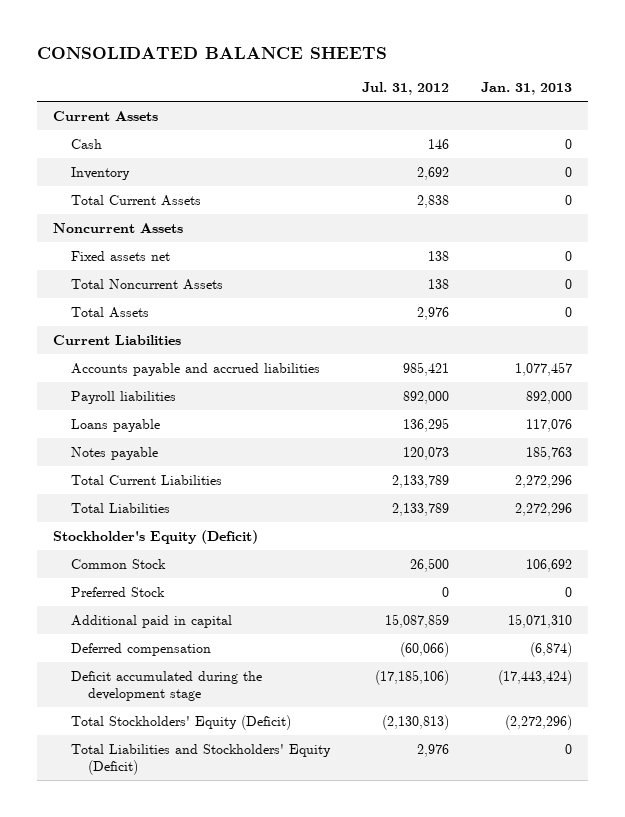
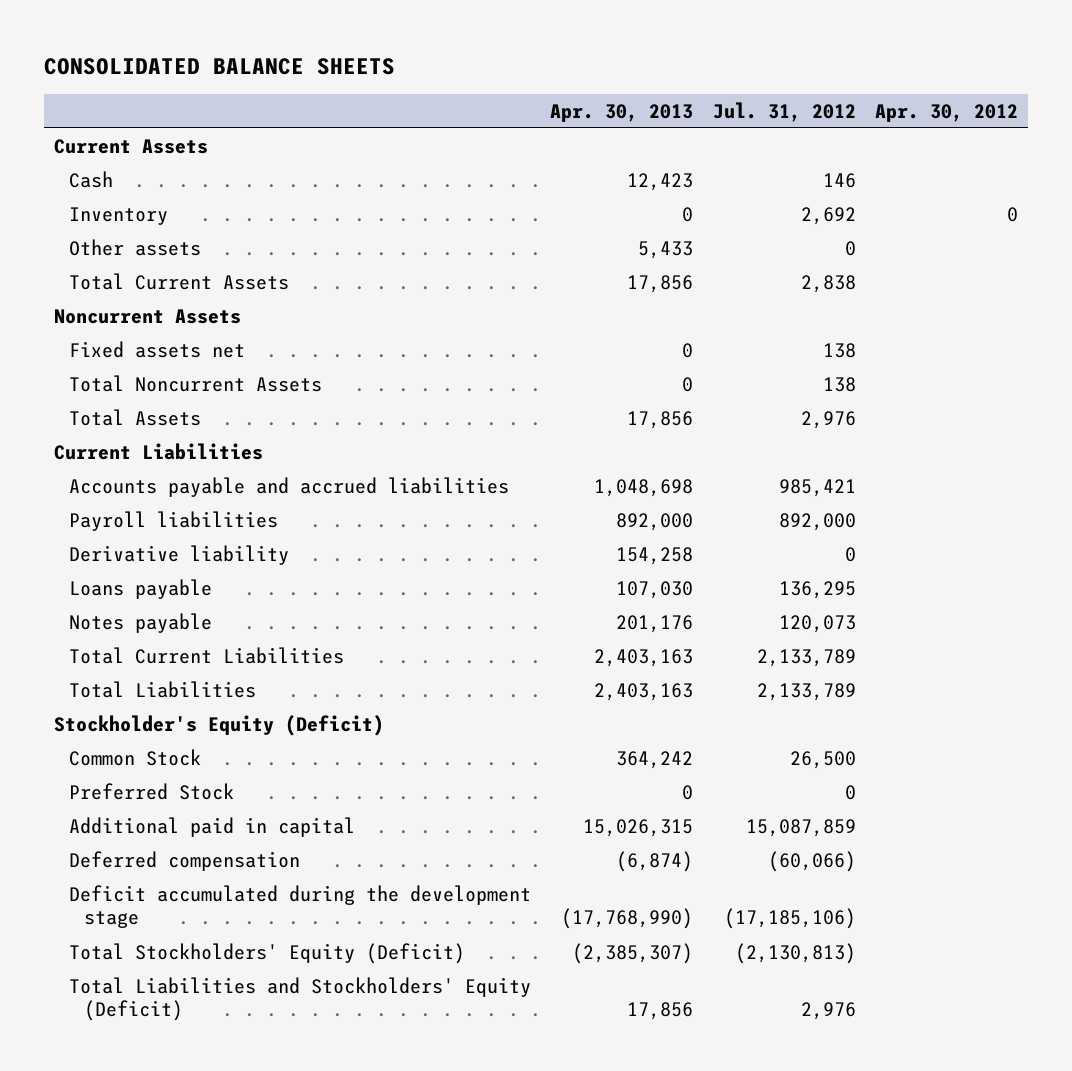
[481,82,573,96] Jan. 31, 2013 -> none
none -> [550,103,694,122] Apr. 30, 2013
none -> [875,103,1019,122] Apr. 30, 2012
none -> [68,238,201,256] Other assets
none -> [68,544,289,565] Derivative liability

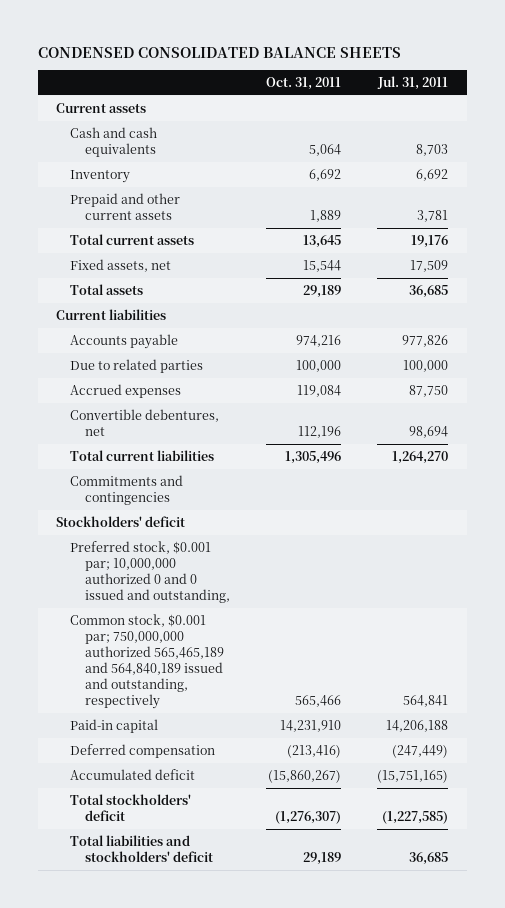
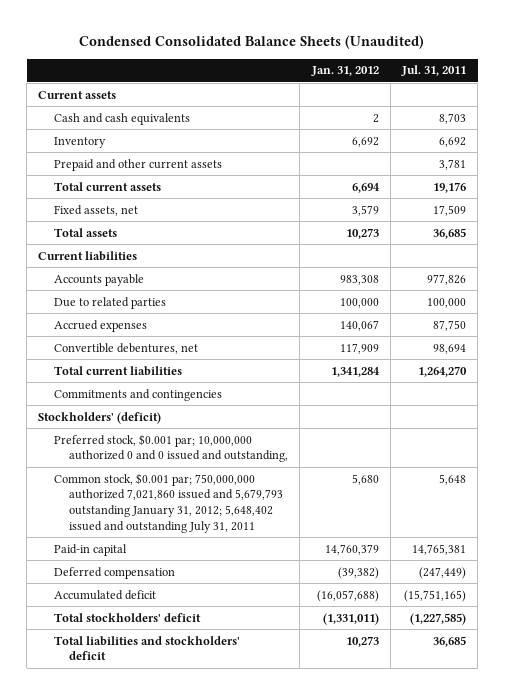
[37,46,401,58] CONDENSED CONSOLIDATED BALANCE SHEETS -> [79,35,425,50] Condensed Consolidated Balance Sheets (Unaudited)
[266,77,342,91] Oct. 31, 2011 -> none
none -> [310,66,379,77] Jan. 31, 2012
[56,515,186,527] Stockholders' deficit -> [38,411,162,424] Stockholders' (deficit)
[70,613,224,710] Common stock, $0.001 par; 750,000,000 authorized 565,465,189 and 564,840,189 issued and outstanding, respectively -> [53,472,284,533] Common stock, $0.001 par; 750,000,000 authorized 7,021,860 issued and 5,679,793 outstanding January 31, 2012; 5,648,402 issued and outstanding July 31, 2011
[403,695,449,708] 564,841 -> [439,473,467,485] 5,648
[386,719,449,732] 14,206,188 -> [412,543,467,555] 14,765,381

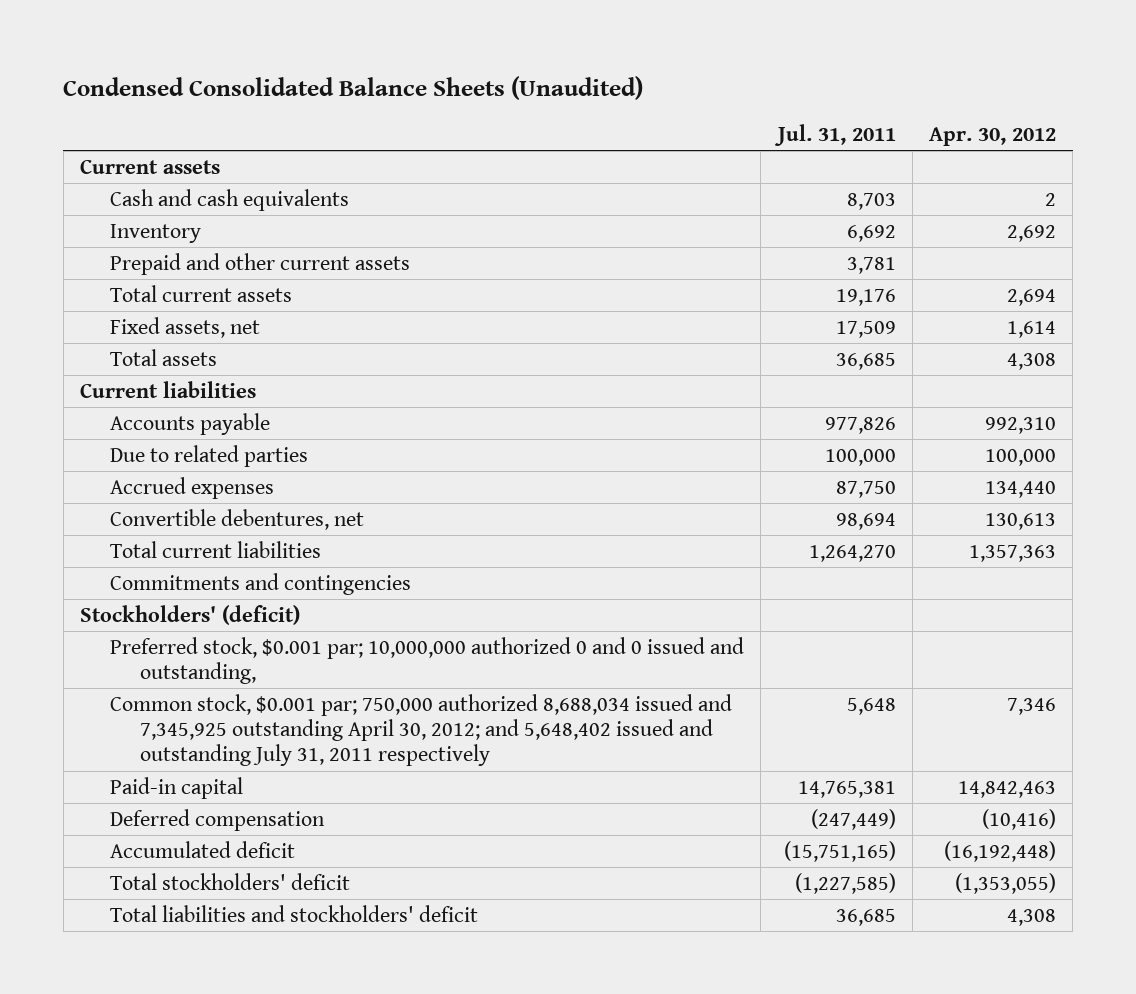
[310,66,379,77] Jan. 31, 2012 -> none
none -> [929,126,1057,146] Apr. 30, 2012
[53,472,284,533] Common stock, $0.001 par; 750,000,000 authorized 7,021,860 issued and 5,679,793 outstanding January 31, 2012; 5,648,402 issued and outstanding July 31, 2011 -> [110,693,733,767] Common stock, $0.001 par; 750,000 authorized 8,688,034 issued and 7,345,925 outstanding April 30, 2012; and 5,648,402 issued and outstanding July 31, 2011 respectively

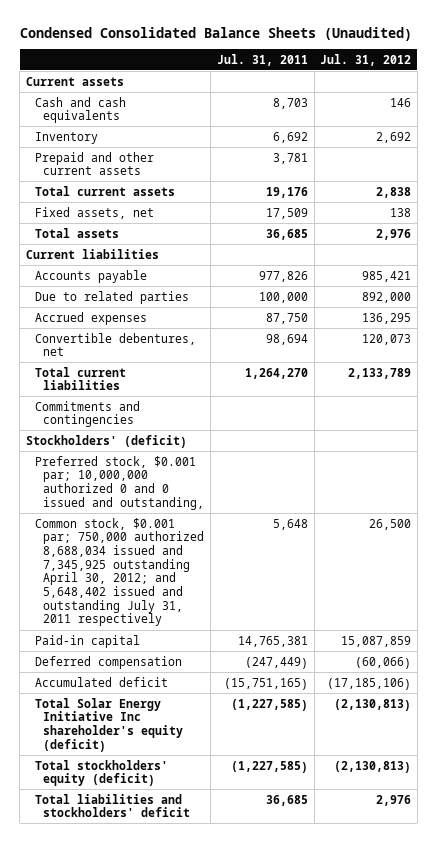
[929,126,1057,146] Apr. 30, 2012 -> none
none -> [320,53,412,66] Jul. 31, 2012
[110,872,351,890] Total stockholders' deficit -> [34,697,184,752] Total Solar Energy Initiative Inc shareholder's equity (deficit)
none -> [34,759,168,787] Total stockholders' equity (deficit)

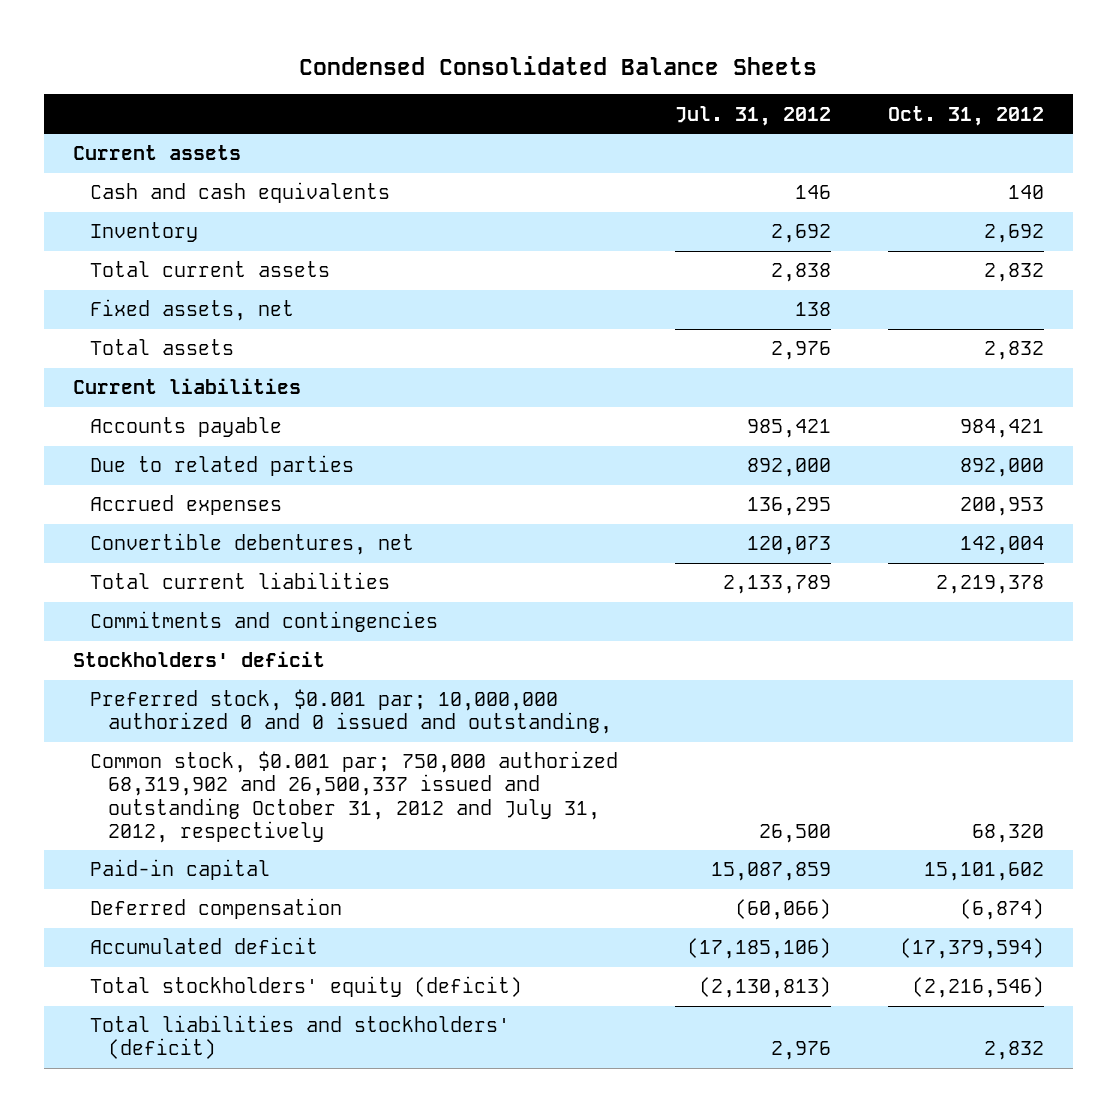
[19,26,412,41] Condensed Consolidated Balance Sheets (Unaudited) -> [299,55,818,75] Condensed Consolidated Balance Sheets
[216,53,308,66] Jul. 31, 2011 -> none
none -> [888,105,1045,126] Oct. 31, 2012
[34,151,154,176] Prepaid and other current assets -> none
[25,434,187,448] Stockholders' (deficit) -> [72,651,325,668] Stockholders' deficit
[34,517,205,627] Common stock, $0.001 par; 750,000 authorized 8,688,034 issued and 7,345,925 outstanding April 30, 2012; and 5,648,402 issued and outstanding July 31, 2011 respectively -> [90,751,619,843] Common stock, $0.001 par; 750,000 authorized 68,319,902 and 26,500,337 issued and outstanding October 31, 2012 and July 31, 2012, respectively
[34,697,184,752] Total Solar Energy Initiative Inc shareholder's equity (deficit) -> none
[34,793,191,818] Total liabilities and stockholders' deficit -> [90,1015,511,1060] Total liabilities and stockholders' (deficit)

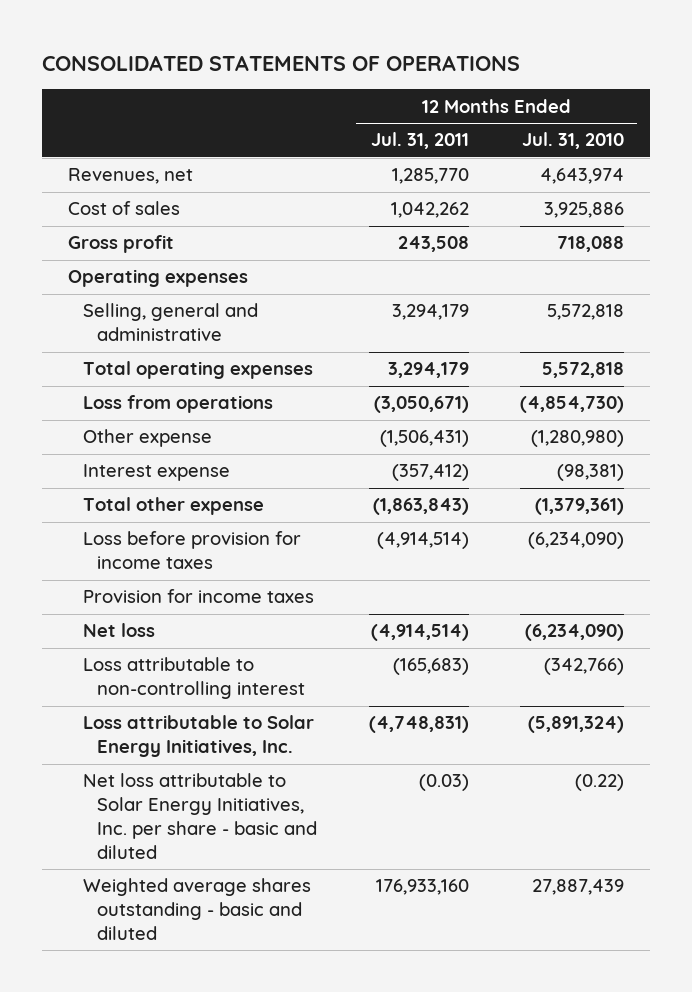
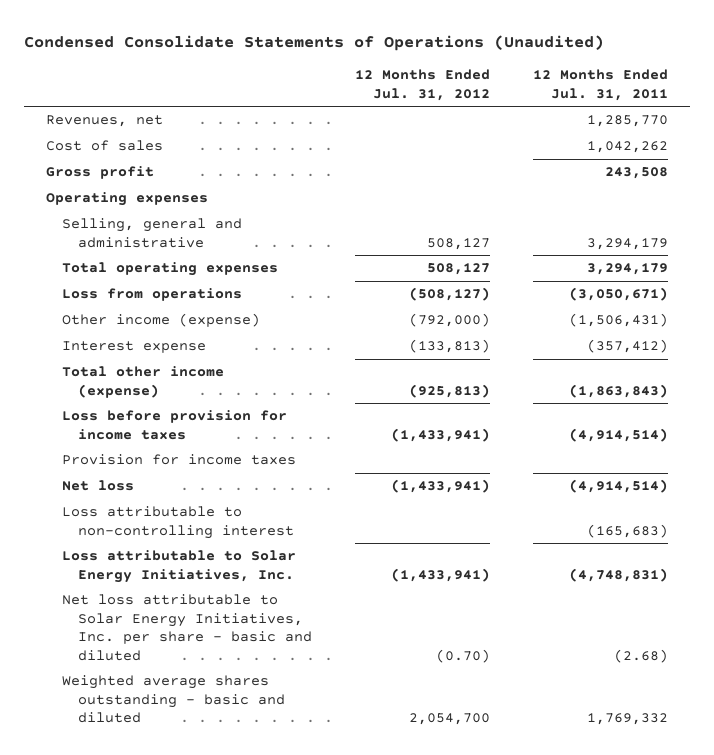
[42,54,521,71] CONSOLIDATED STATEMENTS OF OPERATIONS -> [24,35,605,52] Condensed Consolidate Statements of Operations (Unaudited)
[522,132,625,150] Jul. 31, 2010 -> none
none -> [354,69,490,101] 12 Months Ended Jul. 31, 2012
[82,429,212,448] Other expense -> [61,313,260,328] Other income (expense)
[82,497,264,516] Total other expense -> [61,366,224,398] Total other income (expense)
[418,774,469,792] (0.03) -> [614,648,669,663] (2.68)
[375,879,469,896] 176,933,160 -> [587,713,669,726] 1,769,332

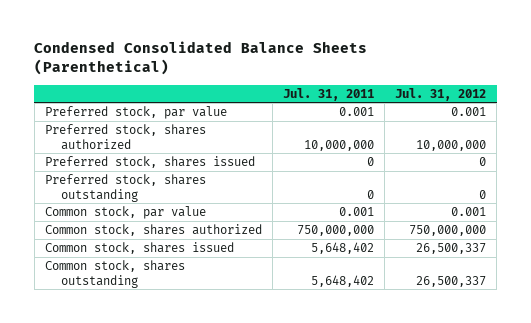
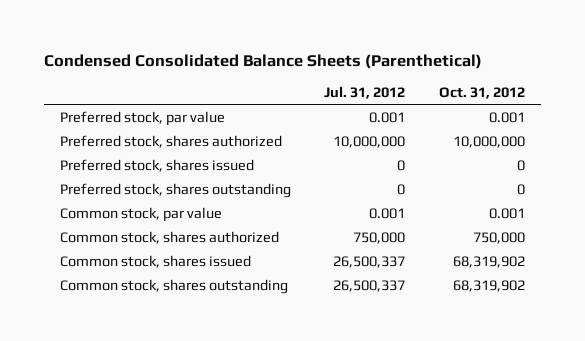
[283,87,375,101] Jul. 31, 2011 -> none
none -> [438,86,525,99] Oct. 31, 2012
[409,225,487,237] 750,000,000 -> [353,231,406,244] 750,000

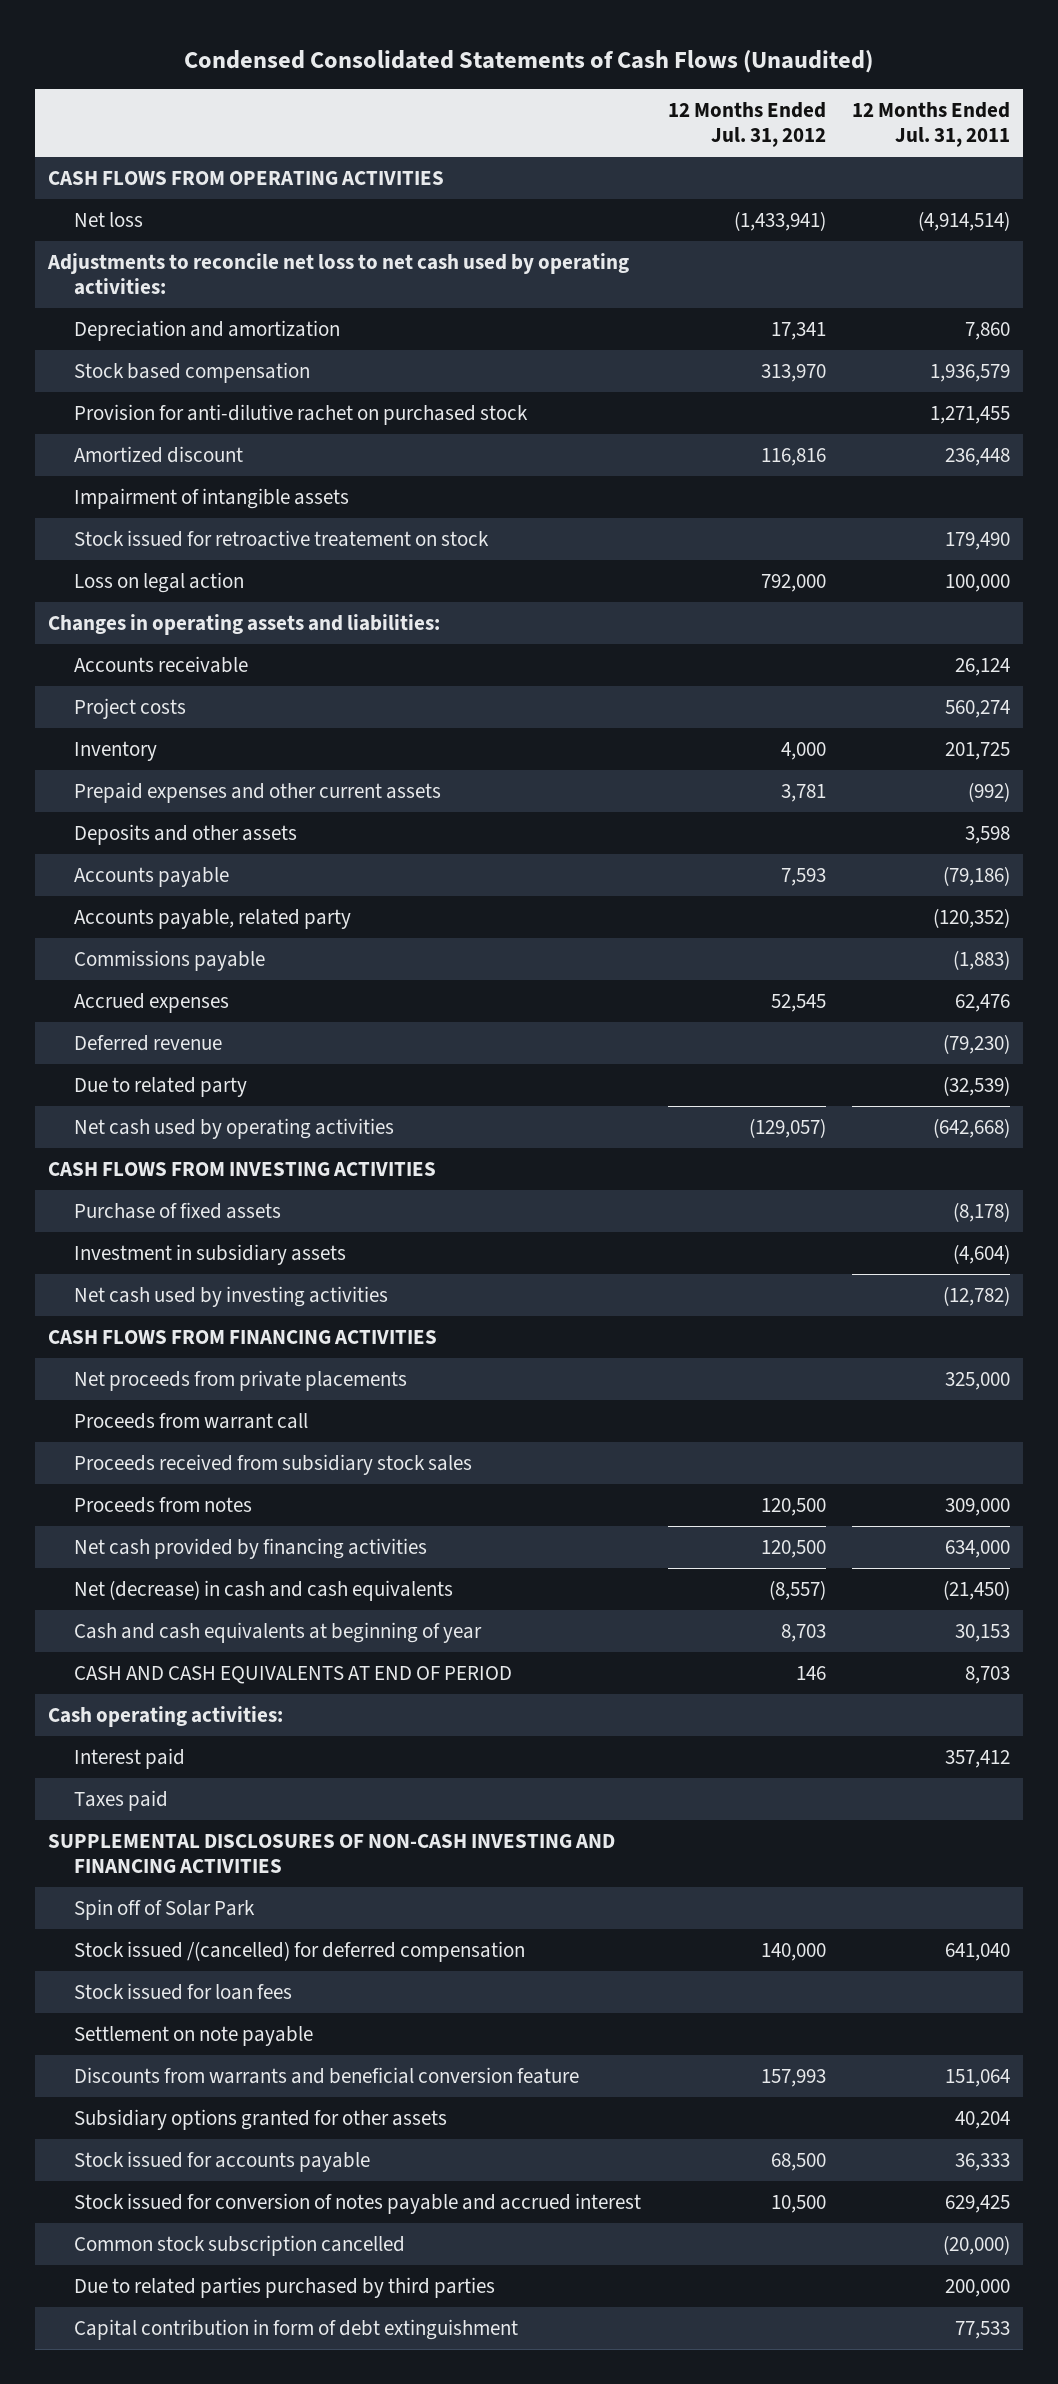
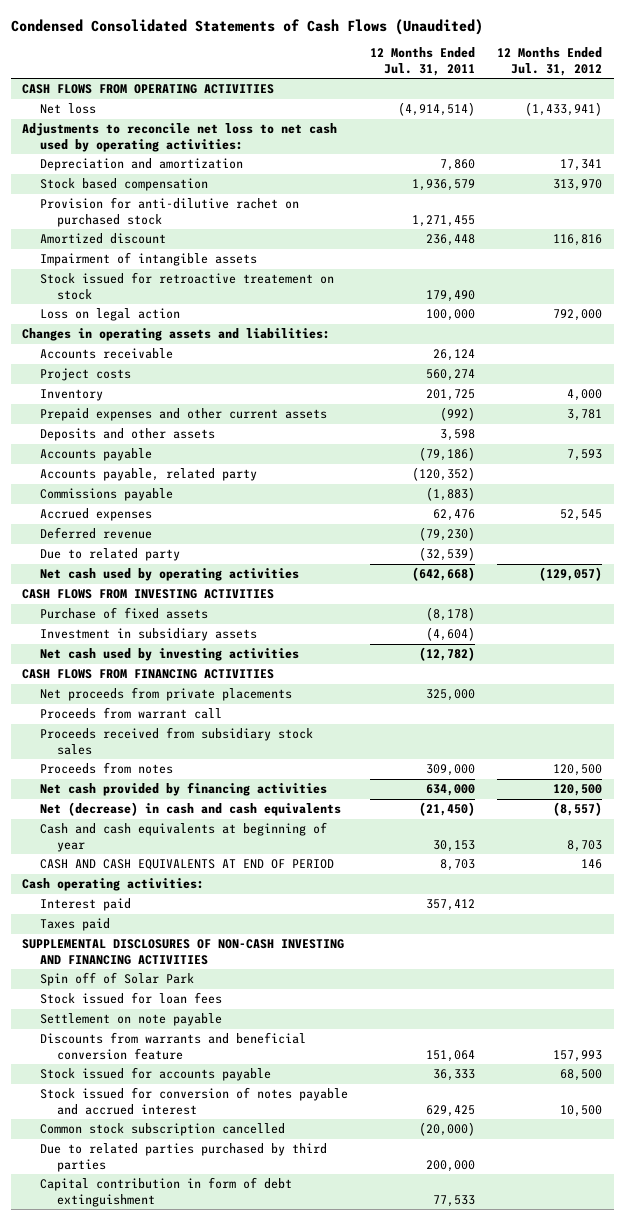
[74,1940,526,1962] Stock issued /(cancelled) for deferred compensation -> none
[74,2108,448,2130] Subsidiary options granted for other assets -> none

